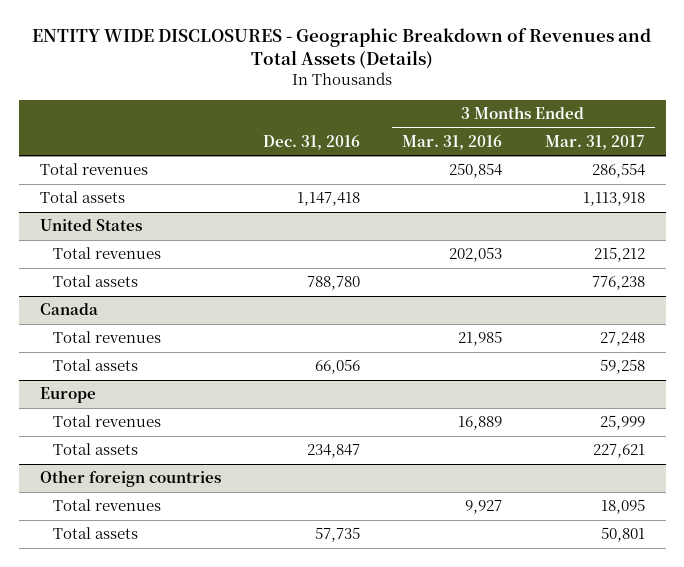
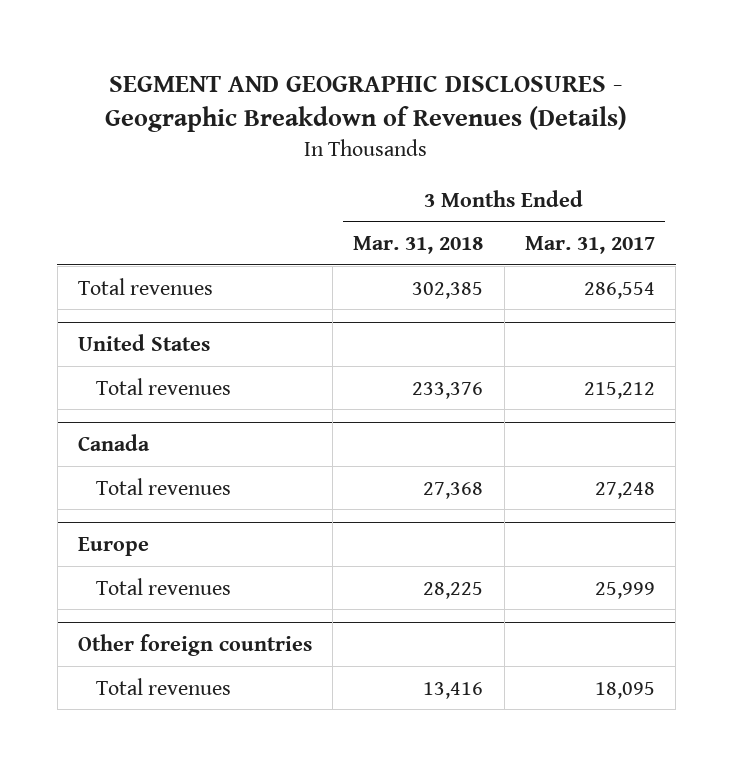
[32,27,652,69] ENTITY WIDE DISCLOSURES - Geographic Breakdown of Revenues and Total Assets (Details) -> [105,74,628,132] SEGMENT AND GEOGRAPHIC DISCLOSURES - Geographic Breakdown of Revenues (Details)
[263,134,361,150] Dec. 31, 2016 -> none
[402,134,503,150] Mar. 31, 2016 -> none
none -> [353,235,484,254] Mar. 31, 2018
[39,191,125,204] Total assets -> none
[52,275,138,288] Total assets -> none
[52,359,138,372] Total assets -> none
[52,443,138,456] Total assets -> none
[52,527,138,540] Total assets -> none

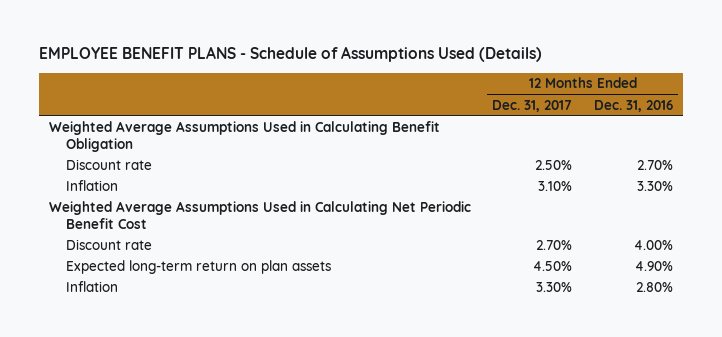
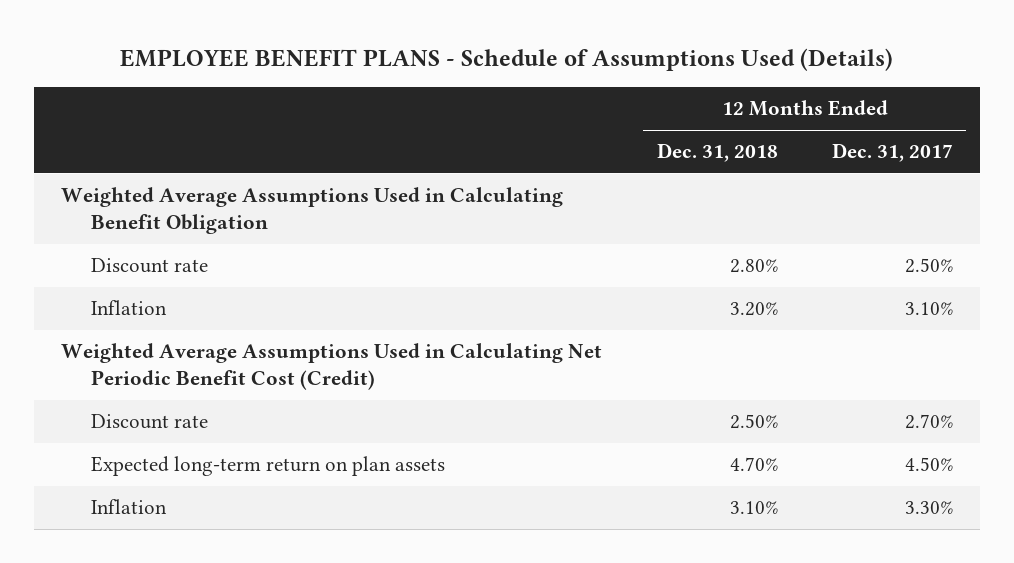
[593,99,673,112] Dec. 31, 2016 -> none
none -> [656,143,778,163] Dec. 31, 2018
[49,201,472,229] Weighted Average Assumptions Used in Calculating Net Periodic Benefit Cost -> [61,343,603,390] Weighted Average Assumptions Used in Calculating Net Periodic Benefit Cost (Credit)

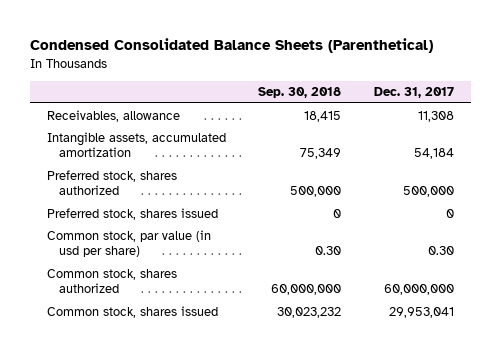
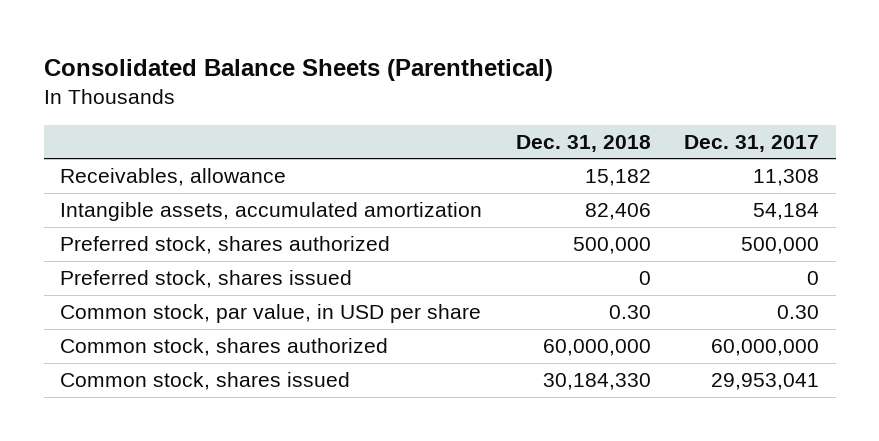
[30,38,434,54] Condensed Consolidated Balance Sheets (Parenthetical) -> [43,58,553,81] Consolidated Balance Sheets (Parenthetical)
[258,87,342,99] Sep. 30, 2018 -> none
none -> [515,134,651,152] Dec. 31, 2018
[46,229,211,257] Common stock, par value (in usd per share) -> [60,303,482,323] Common stock, par value, in USD per share

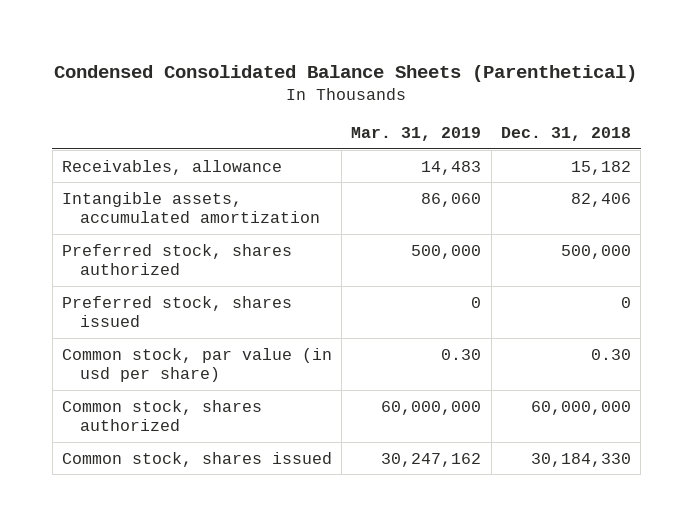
[43,58,553,81] Consolidated Balance Sheets (Parenthetical) -> [54,64,638,82] Condensed Consolidated Balance Sheets (Parenthetical)
[683,134,819,152] Dec. 31, 2017 -> none
none -> [351,127,482,142] Mar. 31, 2019
[60,303,482,323] Common stock, par value, in USD per share -> [62,347,333,383] Common stock, par value (in usd per share)

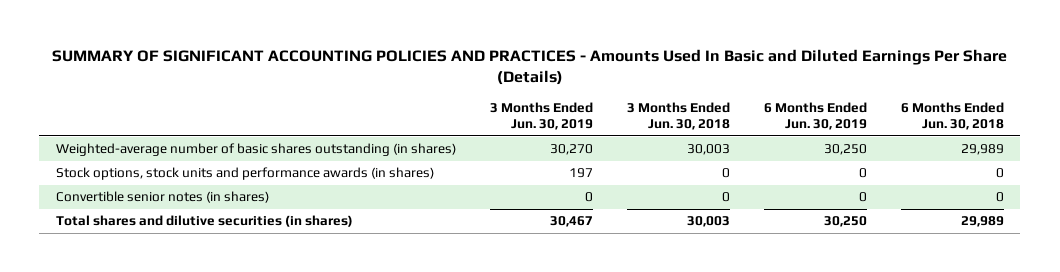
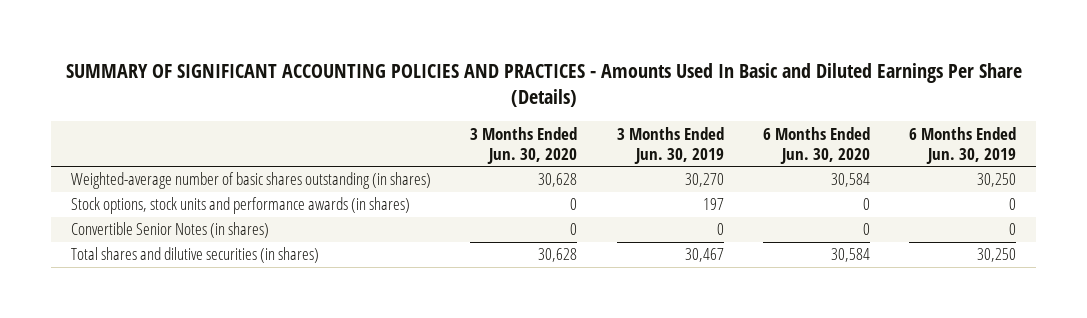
[626,101,730,131] 3 Months Ended Jun. 30, 2018 -> none
[900,101,1004,131] 6 Months Ended Jun. 30, 2018 -> none
none -> [470,126,578,164] 3 Months Ended Jun. 30, 2020
none -> [762,126,870,164] 6 Months Ended Jun. 30, 2020
[56,191,270,204] Convertible senior notes (in shares) -> [70,222,269,239] Convertible Senior Notes (in shares)

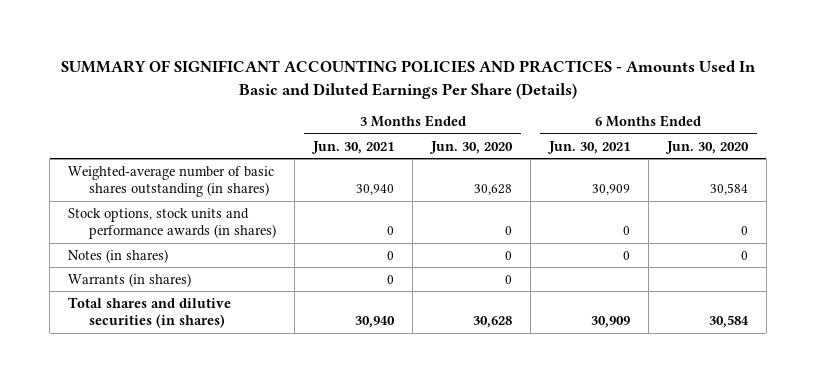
[616,126,724,164] 3 Months Ended Jun. 30, 2019 -> none
[909,126,1017,164] 6 Months Ended Jun. 30, 2019 -> none
none -> [311,140,395,154] Jun. 30, 2021
none -> [547,140,631,154] Jun. 30, 2021
[70,222,269,239] Convertible Senior Notes (in shares) -> [68,248,169,263] Notes (in shares)
none -> [68,272,192,287] Warrants (in shares)

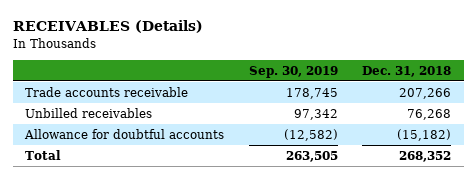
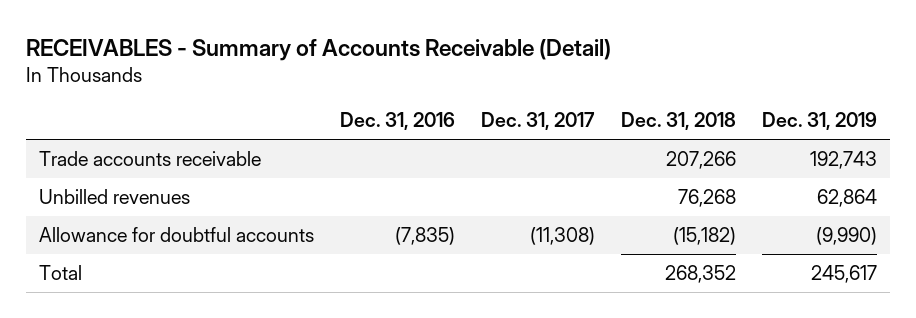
[12,20,203,34] RECEIVABLES (Details) -> [25,38,611,61] RECEIVABLES - Summary of Accounts Receivable (Detail)
[248,65,338,78] Sep. 30, 2019 -> none
none -> [339,112,455,131] Dec. 31, 2016
none -> [480,112,595,131] Dec. 31, 2017
none -> [761,112,877,131] Dec. 31, 2019
[24,108,152,119] Unbilled receivables -> [38,189,190,205] Unbilled revenues

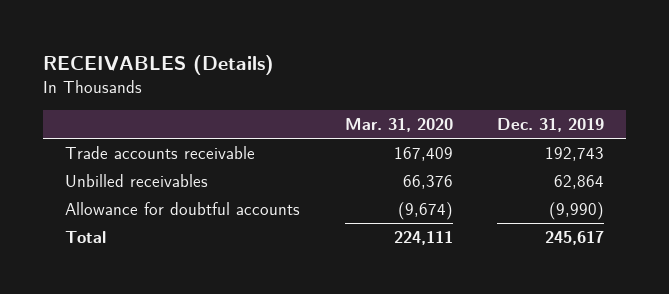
[25,38,611,61] RECEIVABLES - Summary of Accounts Receivable (Detail) -> [43,54,275,75] RECEIVABLES (Details)
[339,112,455,131] Dec. 31, 2016 -> none
[480,112,595,131] Dec. 31, 2017 -> none
[620,112,736,131] Dec. 31, 2018 -> none
none -> [344,117,453,132] Mar. 31, 2020
[38,189,190,205] Unbilled revenues -> [65,174,209,188] Unbilled receivables

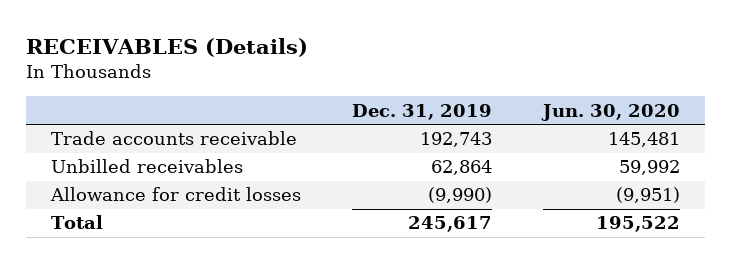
[344,117,453,132] Mar. 31, 2020 -> none
none -> [540,103,680,121] Jun. 30, 2020
[65,202,301,216] Allowance for doubtful accounts -> [50,187,302,202] Allowance for credit losses

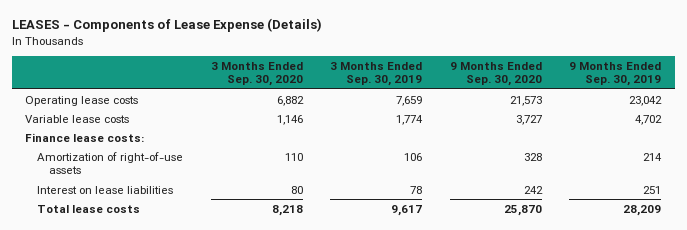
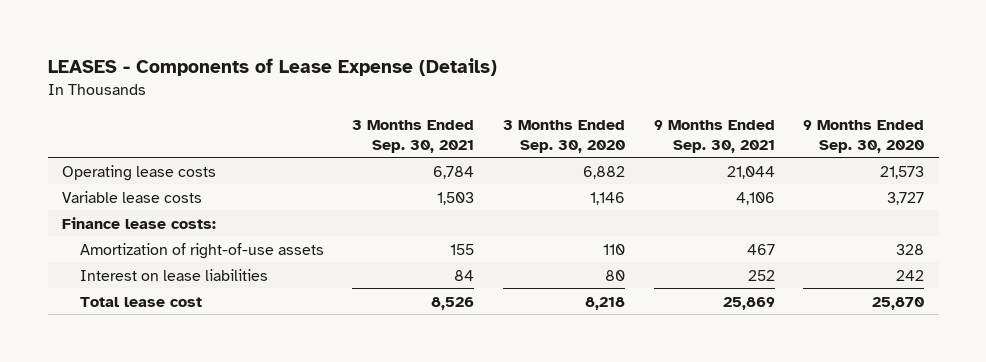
[330,61,423,87] 3 Months Ended Sep. 30, 2019 -> none
[569,61,662,87] 9 Months Ended Sep. 30, 2019 -> none
none -> [352,119,475,153] 3 Months Ended Sep. 30, 2021
none -> [653,119,775,153] 9 Months Ended Sep. 30, 2021
[37,204,141,213] Total lease costs -> [79,296,202,307] Total lease cost

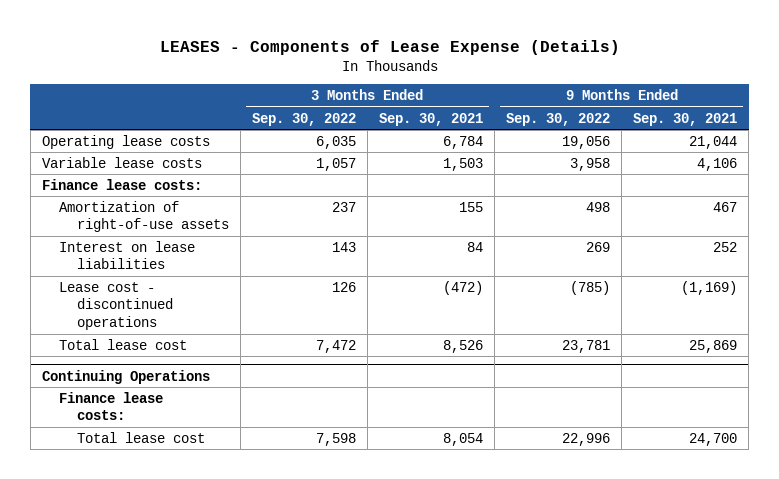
[503,119,626,153] 3 Months Ended Sep. 30, 2020 -> none
[803,119,925,153] 9 Months Ended Sep. 30, 2020 -> none
none -> [251,112,356,126] Sep. 30, 2022
none -> [505,112,610,126] Sep. 30, 2022
none -> [59,281,173,330] Lease cost - discontinued operations
none -> [42,369,211,384] Continuing Operations
none -> [59,391,164,421] Finance lease costs:
none -> [76,431,205,443] Total lease cost

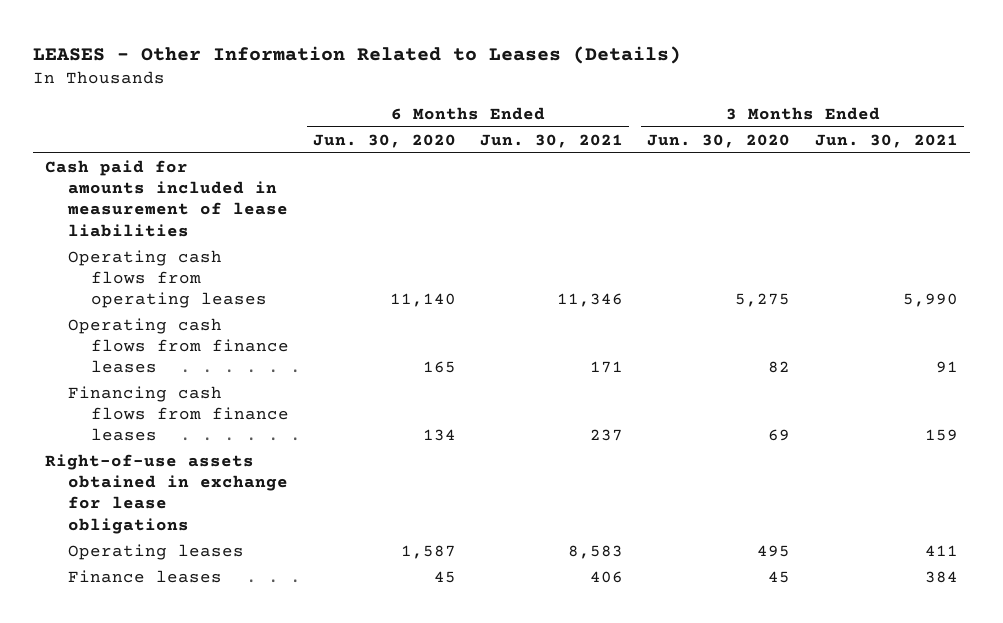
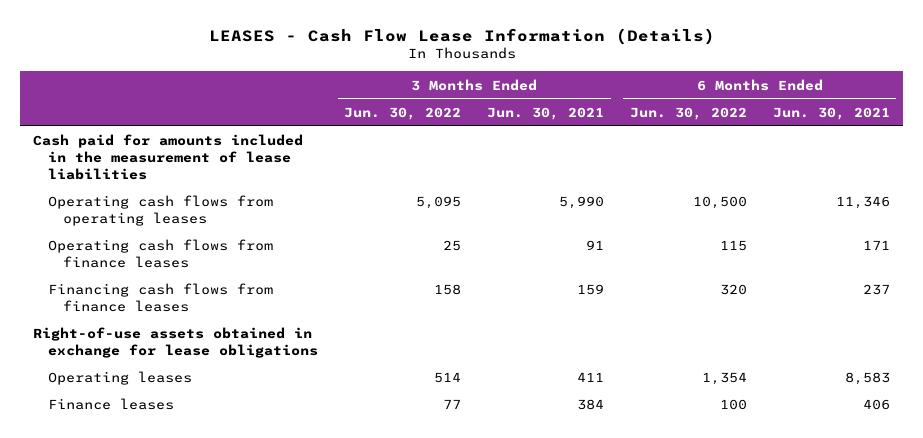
[32,45,681,64] LEASES - Other Information Related to Leases (Details) -> [208,27,715,45] LEASES - Cash Flow Lease Information (Details)
[312,133,456,148] Jun. 30, 2020 -> none
[647,133,791,148] Jun. 30, 2020 -> none
none -> [344,106,462,120] Jun. 30, 2022
none -> [629,106,747,120] Jun. 30, 2022
[44,160,288,237] Cash paid for amounts included in measurement of lease liabilities -> [33,134,304,181] Cash paid for amounts included in the measurement of lease liabilities

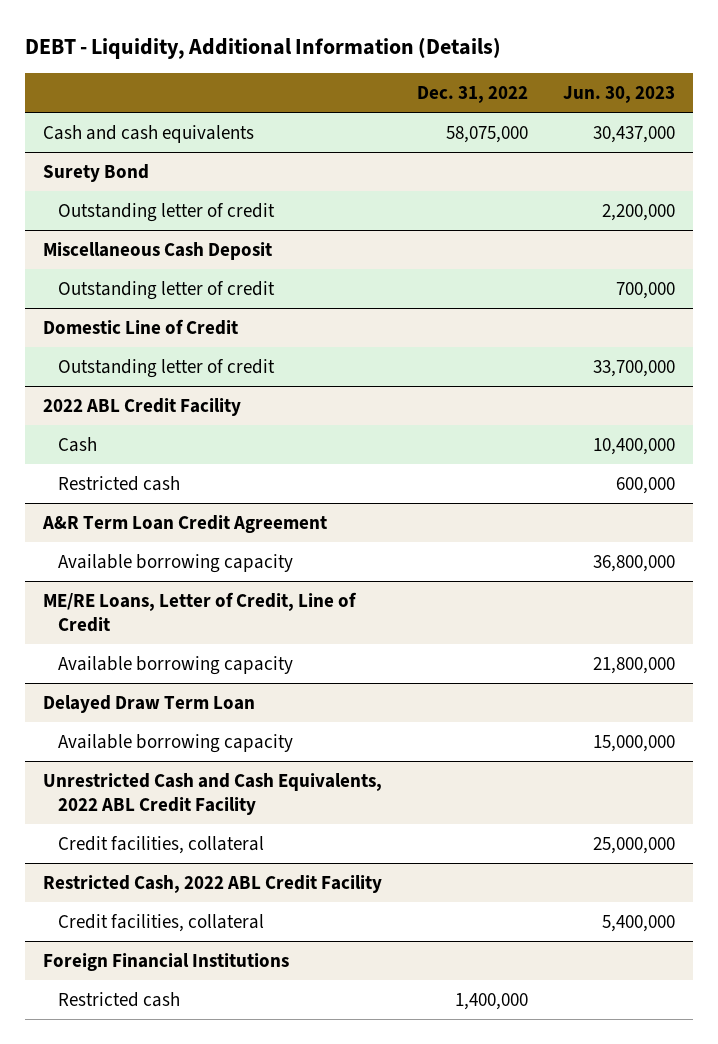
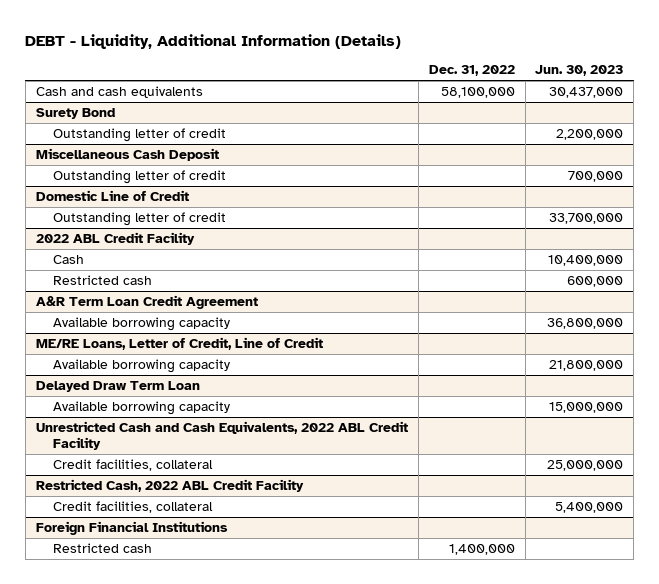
[445,125,528,143] 58,075,000 -> [440,86,515,98] 58,100,000

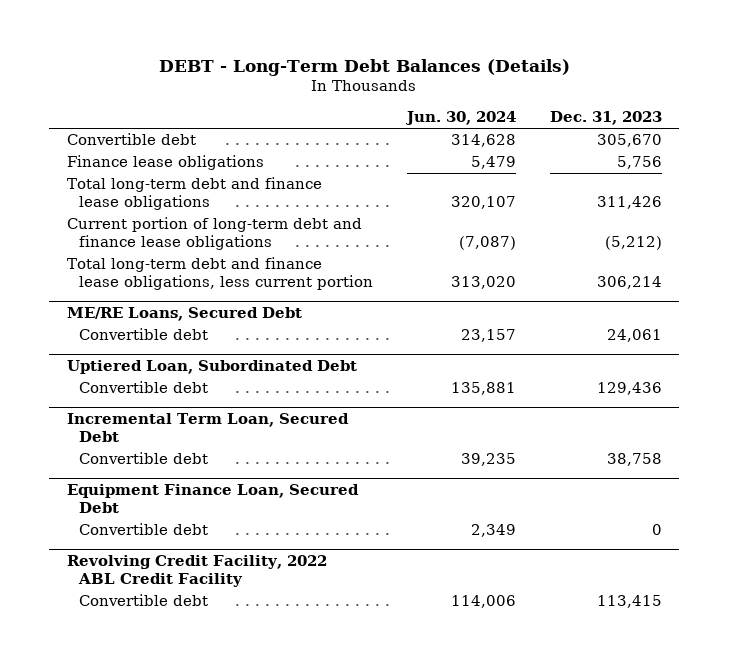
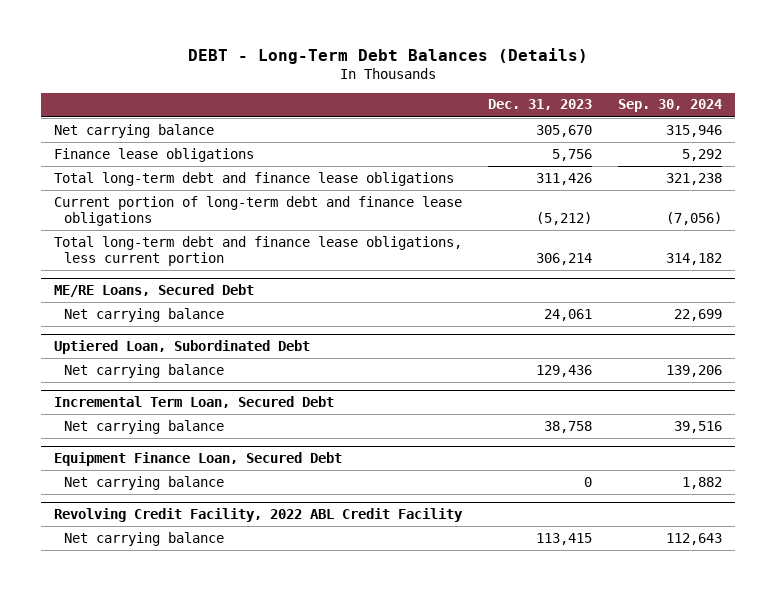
[405,111,517,126] Jun. 30, 2024 -> none
none -> [618,99,723,113] Sep. 30, 2024
[66,133,196,146] Convertible debt -> [53,123,214,138] Net carrying balance
[78,328,208,341] Convertible debt -> [64,307,225,322] Net carrying balance
[78,381,208,394] Convertible debt -> [64,363,225,378] Net carrying balance
[78,452,208,465] Convertible debt -> [64,419,225,434] Net carrying balance
[78,523,208,536] Convertible debt -> [64,475,225,490] Net carrying balance
[78,594,208,607] Convertible debt -> [64,531,225,546] Net carrying balance

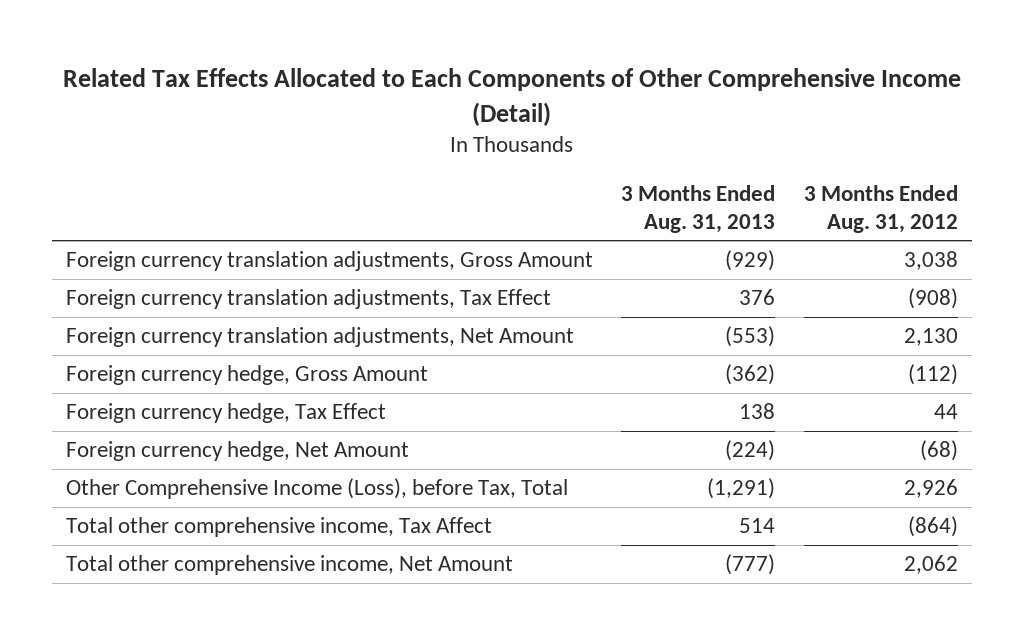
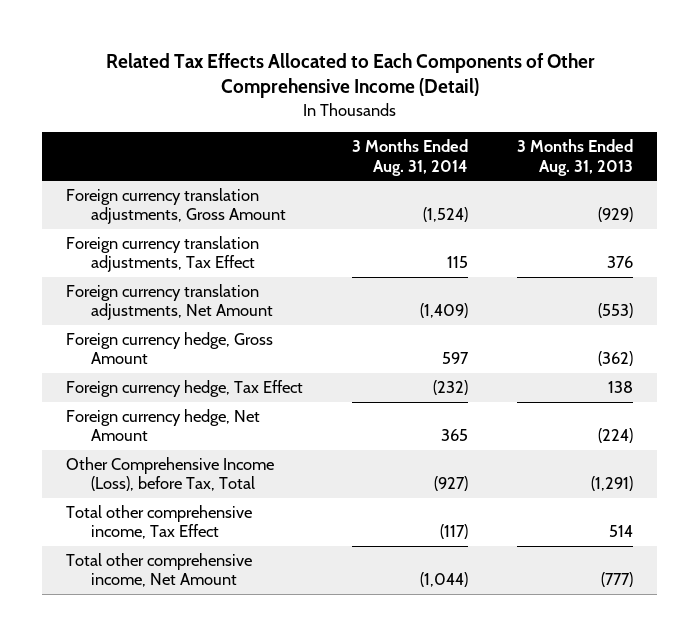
[803,185,958,233] 3 Months Ended Aug. 31, 2012 -> none
none -> [352,139,469,176] 3 Months Ended Aug. 31, 2014
[66,517,493,538] Total other comprehensive income, Tax Affect -> [66,505,253,540] Total other comprehensive income, Tax Effect

